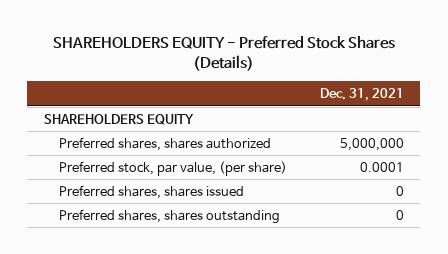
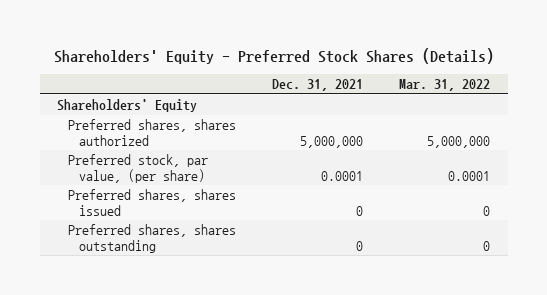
[52,35,395,72] SHAREHOLDERS EQUITY - Preferred Stock Shares (Details) -> [53,47,494,64] Shareholders' Equity - Preferred Stock Shares (Details)
none -> [399,79,491,92] Mar. 31, 2022
[43,113,194,125] SHAREHOLDERS EQUITY -> [57,99,198,113] Shareholders' Equity

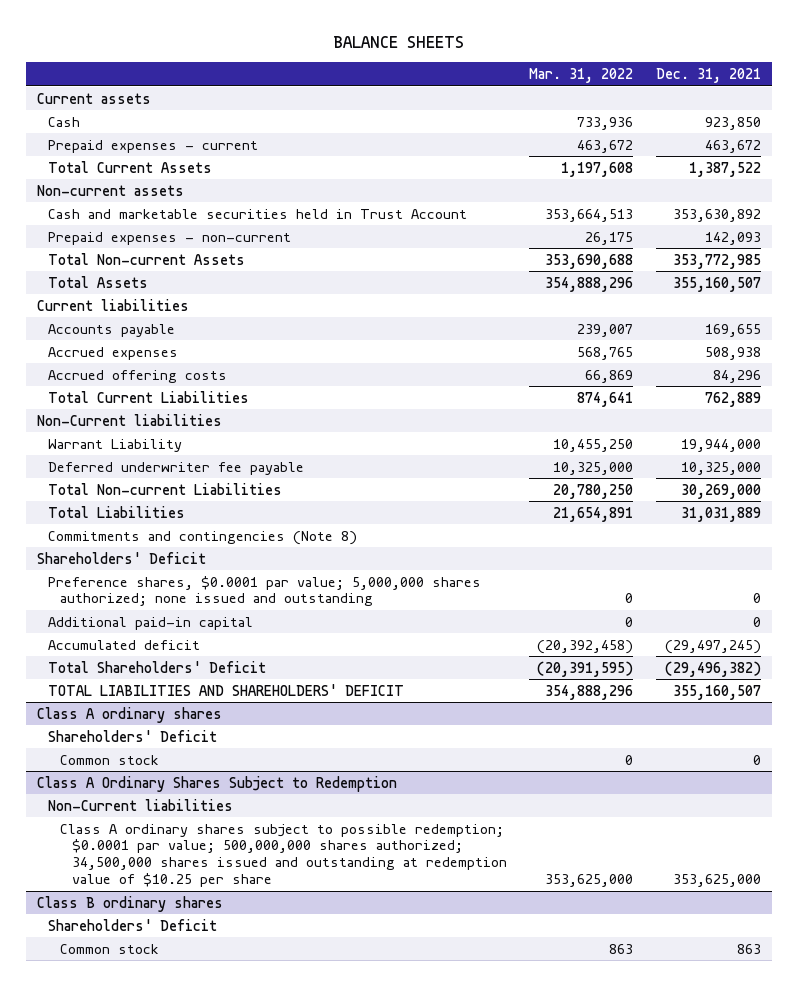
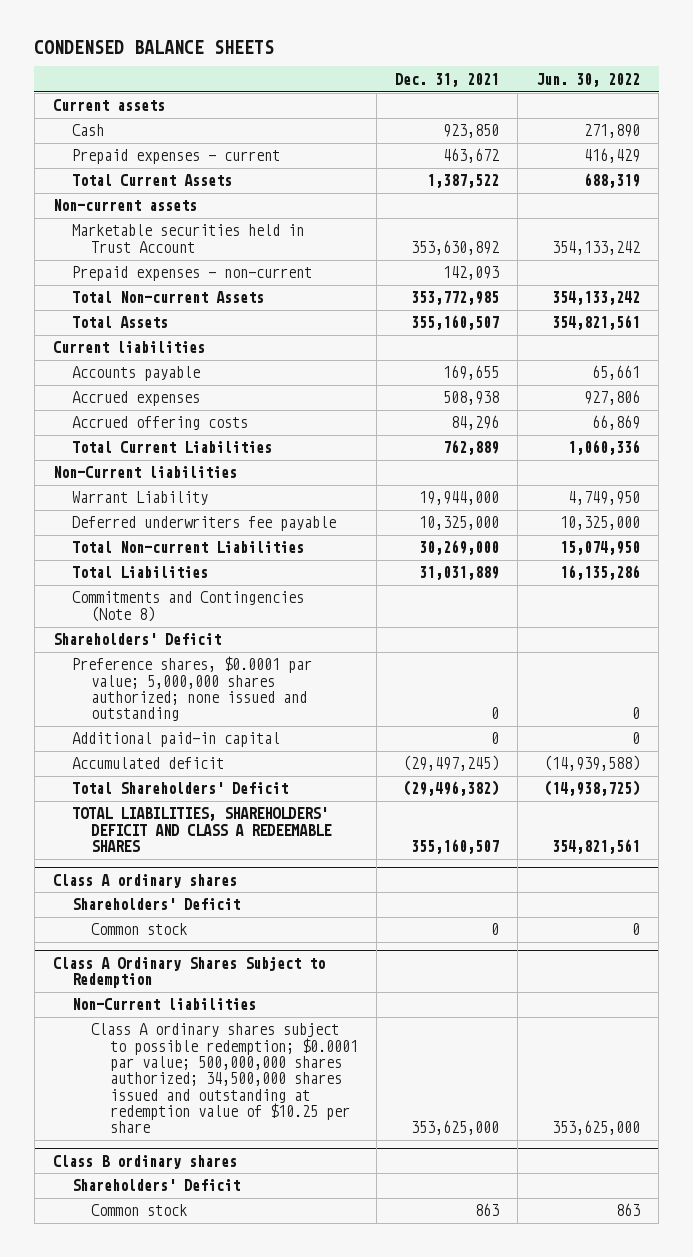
[332,35,464,48] BALANCE SHEETS -> [34,39,275,54] CONDENSED BALANCE SHEETS
[529,68,634,84] Mar. 31, 2022 -> none
none -> [536,72,641,87] Jun. 30, 2022
[48,208,468,219] Cash and marketable securities held in Trust Account -> [71,224,304,253] Marketable securities held in Trust Account
[48,461,305,475] Deferred underwriter fee payable -> [71,516,336,532] Deferred underwriters fee payable
[48,530,358,545] Commitments and contingencies (Note 8) -> [71,591,304,622] Commitments and Contingencies (Note 8)
[48,683,405,696] TOTAL LIABILITIES AND SHAREHOLDERS' DEFICIT -> [71,807,332,853] TOTAL LIABILITIES, SHAREHOLDERS' DEFICIT AND CLASS A REDEEMABLE SHARES

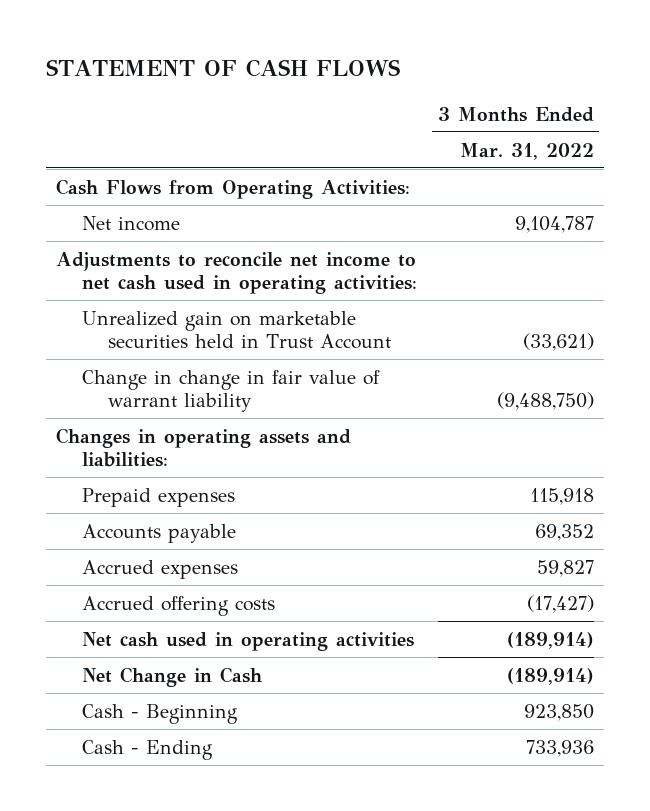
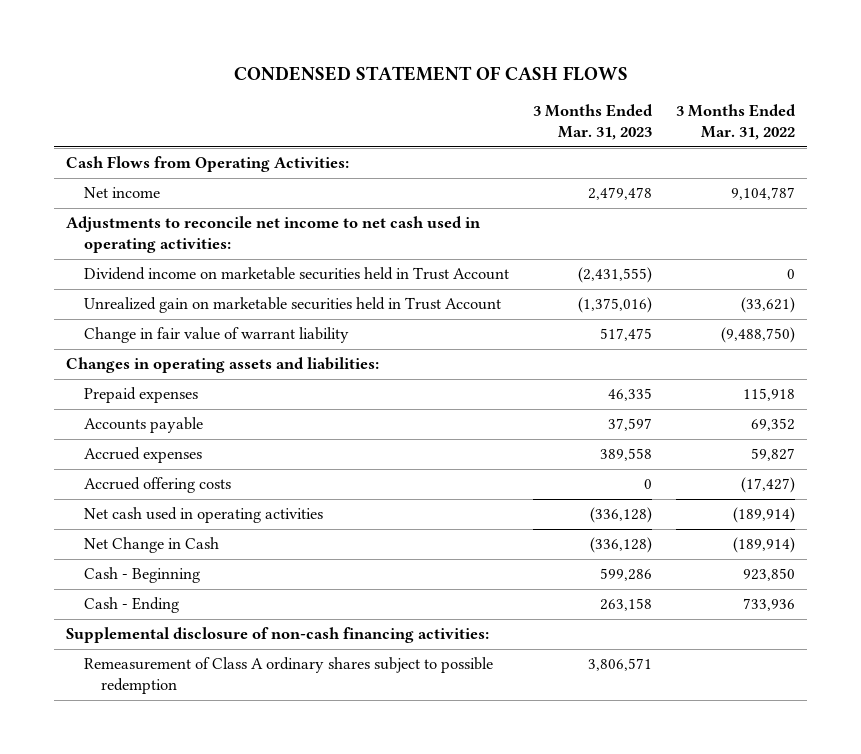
[46,59,401,78] STATEMENT OF CASH FLOWS -> [233,65,628,81] CONDENSED STATEMENT OF CASH FLOWS
none -> [532,104,653,141] 3 Months Ended Mar. 31, 2023
none -> [83,267,509,281] Dividend income on marketable securities held in Trust Account
[82,369,381,412] Change in change in fair value of warrant liability -> [83,327,349,344] Change in fair value of warrant liability
none -> [66,627,490,644] Supplemental disclosure of non-cash financing activities:
none -> [83,657,493,695] Remeasurement of Class A ordinary shares subject to possible redemption

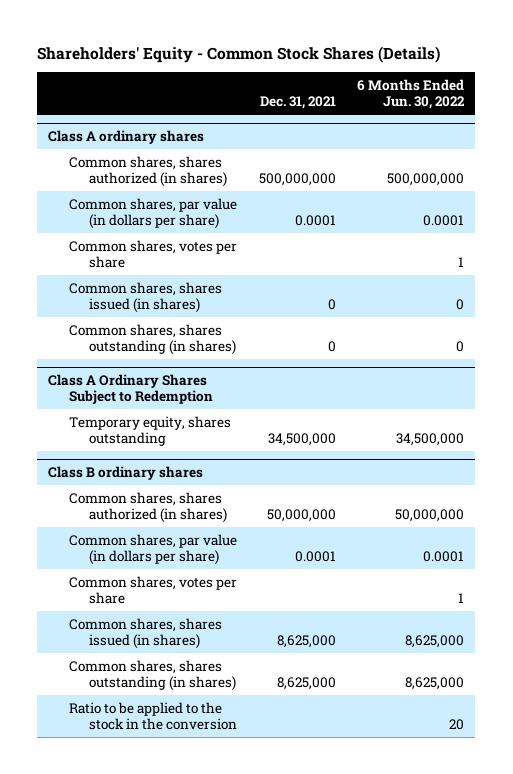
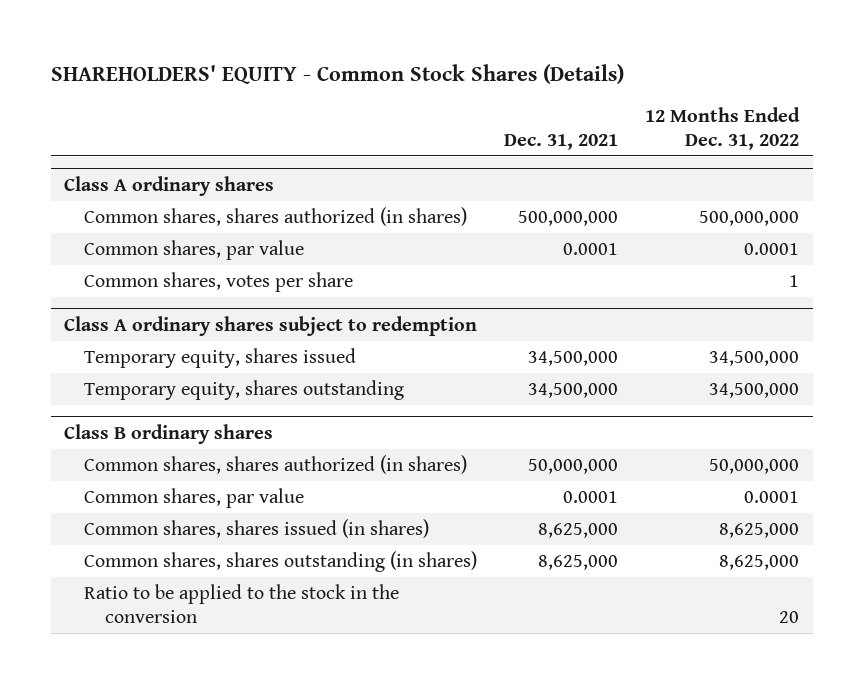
[37,45,441,63] Shareholders' Equity - Common Stock Shares (Details) -> [50,63,624,84] SHAREHOLDERS' EQUITY - Common Stock Shares (Details)
[357,78,466,110] 6 Months Ended Jun. 30, 2022 -> none
none -> [645,106,801,150] 12 Months Ended Dec. 31, 2022
[68,197,237,230] Common shares, par value (in dollars per share) -> [84,239,305,260] Common shares, par value
[68,281,222,314] Common shares, shares issued (in shares) -> none
[68,323,236,356] Common shares, shares outstanding (in shares) -> none
[48,373,213,405] Class A Ordinary Shares Subject to Redemption -> [64,315,478,336] Class A ordinary shares subject to redemption
none -> [84,347,357,368] Temporary equity, shares issued
[68,575,237,605] Common shares, votes per share -> none
[68,533,237,566] Common shares, par value (in dollars per share) -> [84,487,305,508] Common shares, par value

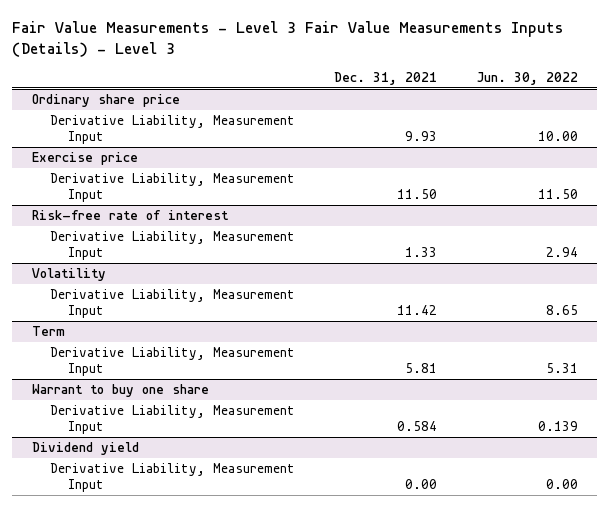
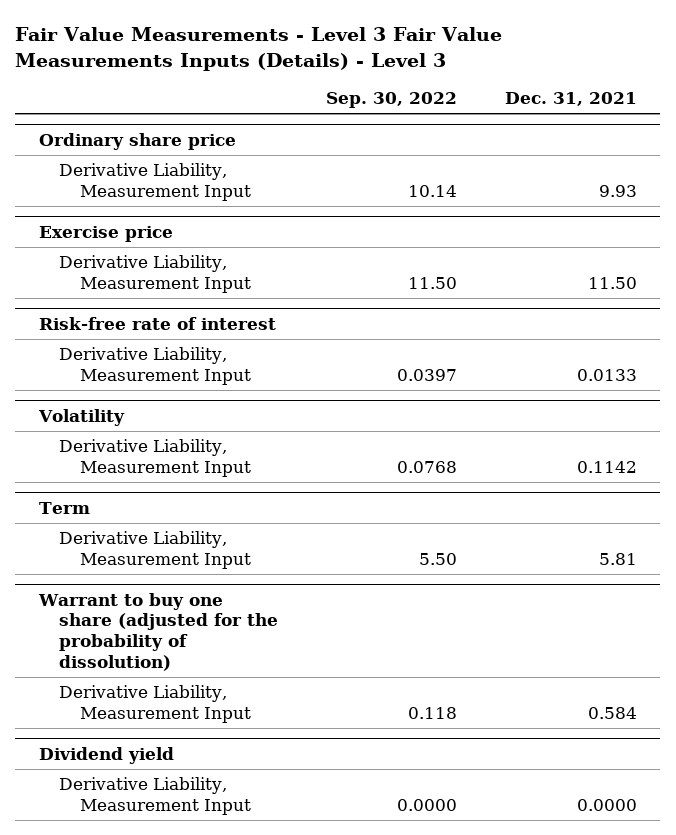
[476,71,578,85] Jun. 30, 2022 -> none
none -> [325,92,457,109] Sep. 30, 2022
[405,246,438,257] 1.33 -> [576,369,637,382] 0.0133
[397,304,438,315] 11.42 -> [576,461,637,474] 0.1142
[31,384,209,398] Warrant to buy one share -> [37,592,279,672] Warrant to buy one share (adjusted for the probability of dissolution)
[405,478,438,489] 0.00 -> [576,799,637,812] 0.0000

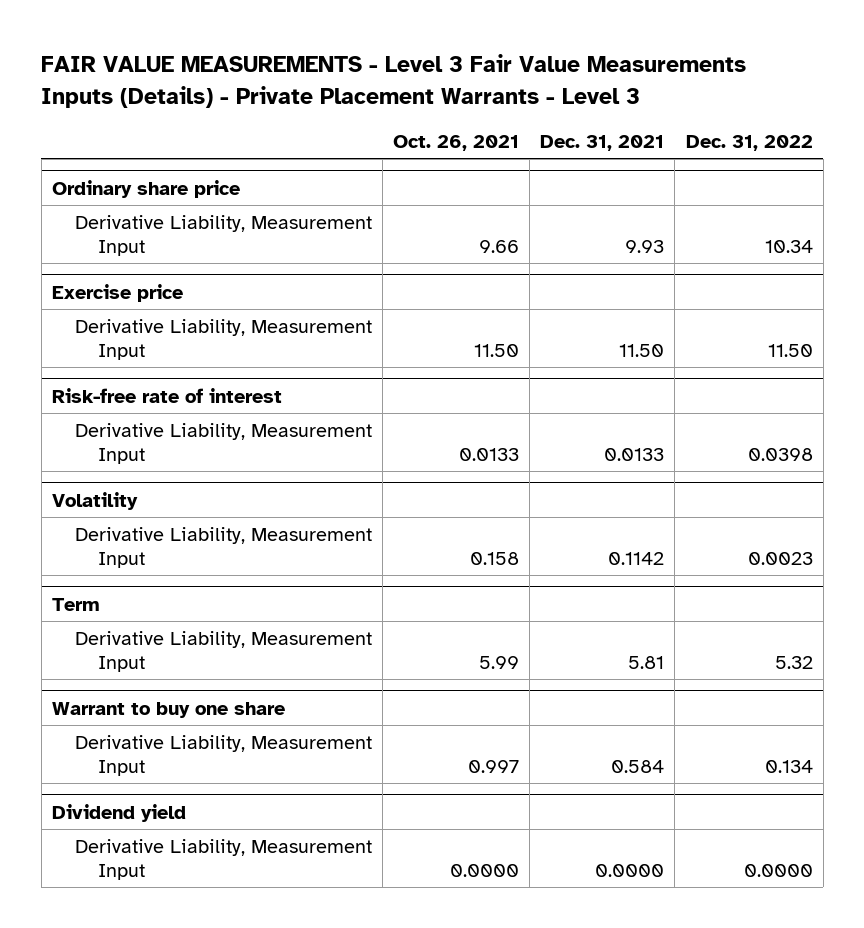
[15,26,503,71] Fair Value Measurements - Level 3 Fair Value Measurements Inputs (Details) - Level 3 -> [41,54,747,108] FAIR VALUE MEASUREMENTS - Level 3 Fair Value Measurements Inputs (Details) - Private Placement Warrants - Level 3
[325,92,457,109] Sep. 30, 2022 -> none
none -> [393,134,520,151] Oct. 26, 2021
none -> [685,134,813,151] Dec. 31, 2022
[37,592,279,672] Warrant to buy one share (adjusted for the probability of dissolution) -> [51,701,285,718] Warrant to buy one share

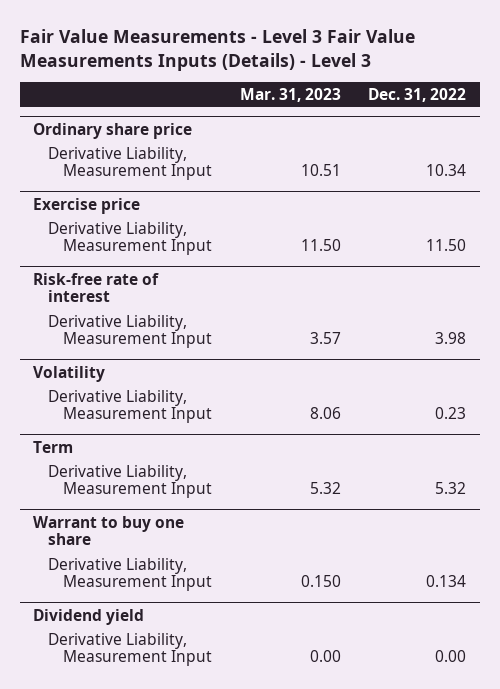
[41,54,747,108] FAIR VALUE MEASUREMENTS - Level 3 Fair Value Measurements Inputs (Details) - Private Placement Warrants - Level 3 -> [19,29,415,72] Fair Value Measurements - Level 3 Fair Value Measurements Inputs (Details) - Level 3
[393,134,520,151] Oct. 26, 2021 -> none
[540,134,665,151] Dec. 31, 2021 -> none
none -> [239,87,341,102] Mar. 31, 2023
[747,447,813,461] 0.0398 -> [435,332,467,345] 3.98
[747,551,813,565] 0.0023 -> [435,407,467,420] 0.23
[743,863,813,877] 0.0000 -> [435,650,467,663] 0.00

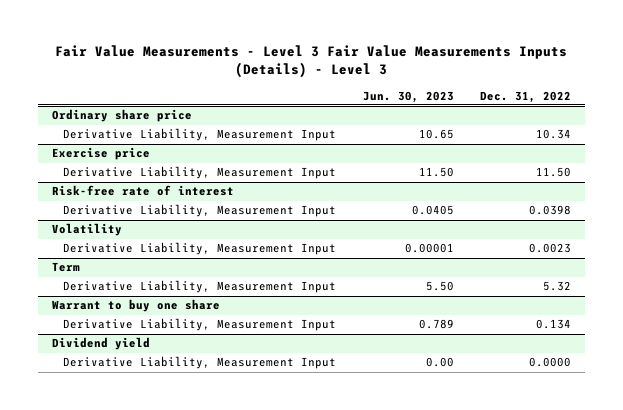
[239,87,341,102] Mar. 31, 2023 -> none
none -> [362,90,454,103] Jun. 30, 2023
[435,332,467,345] 3.98 -> [529,205,572,216] 0.0398
[435,407,467,420] 0.23 -> [529,243,572,254] 0.0023
[435,650,467,663] 0.00 -> [529,357,572,368] 0.0000

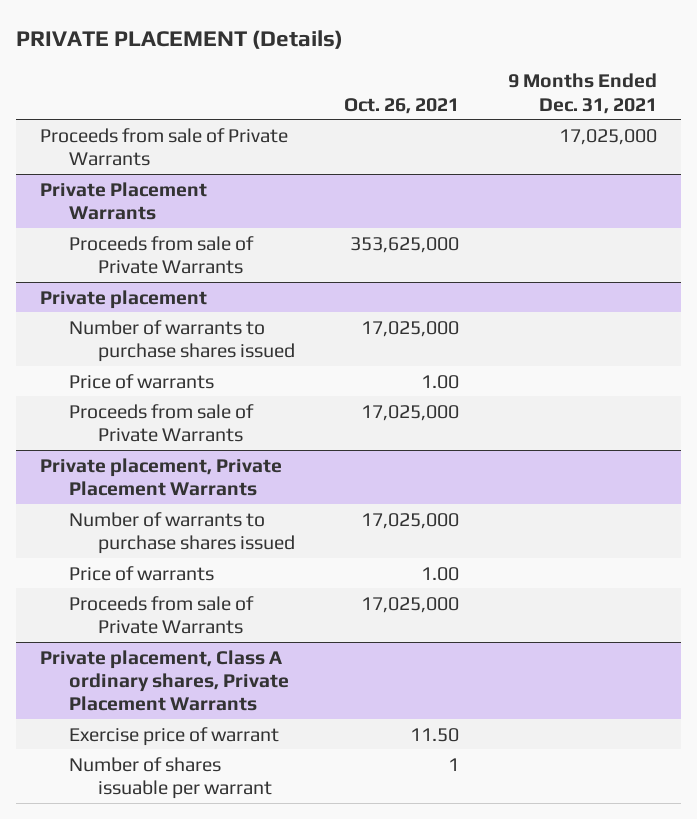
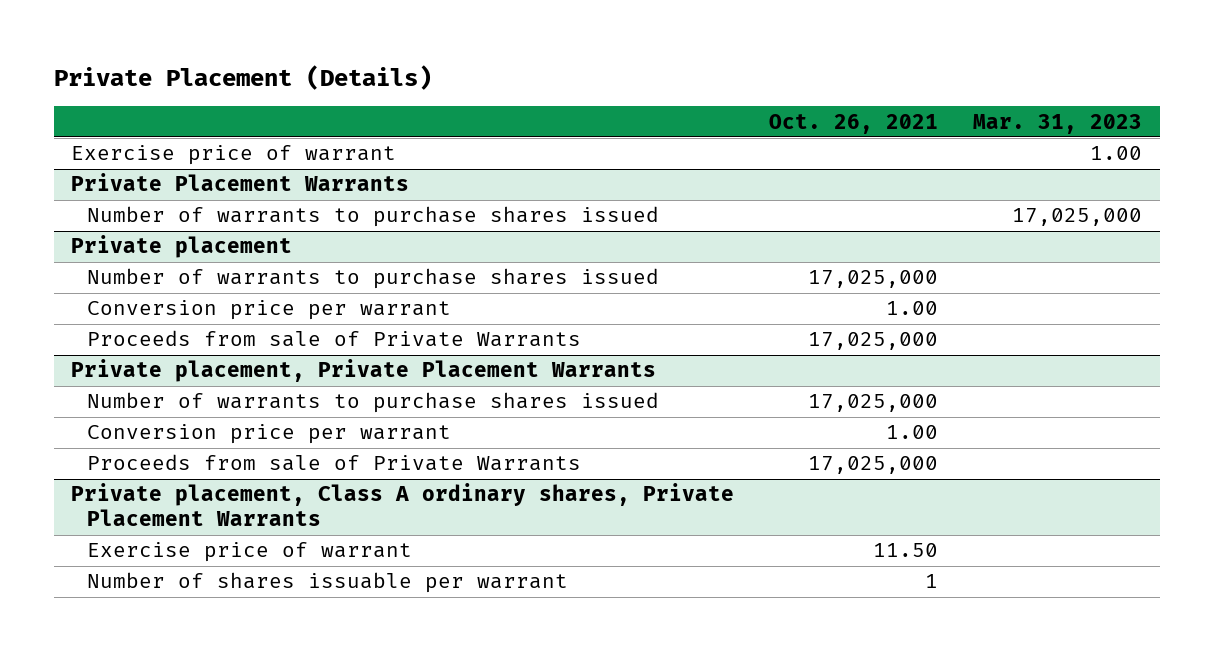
[16,30,344,50] PRIVATE PLACEMENT (Details) -> [54,64,433,90] Private Placement (Details)
[508,73,658,114] 9 Months Ended Dec. 31, 2021 -> none
none -> [973,113,1143,134] Mar. 31, 2023
[40,127,289,166] Proceeds from sale of Private Warrants -> none
none -> [71,145,397,166] Exercise price of warrant
[69,235,255,274] Proceeds from sale of Private Warrants -> none
none -> [87,206,660,228] Number of warrants to purchase shares issued
[69,373,215,389] Price of warrants -> [87,300,452,321] Conversion price per warrant
[69,565,215,581] Price of warrants -> [87,424,452,445] Conversion price per warrant

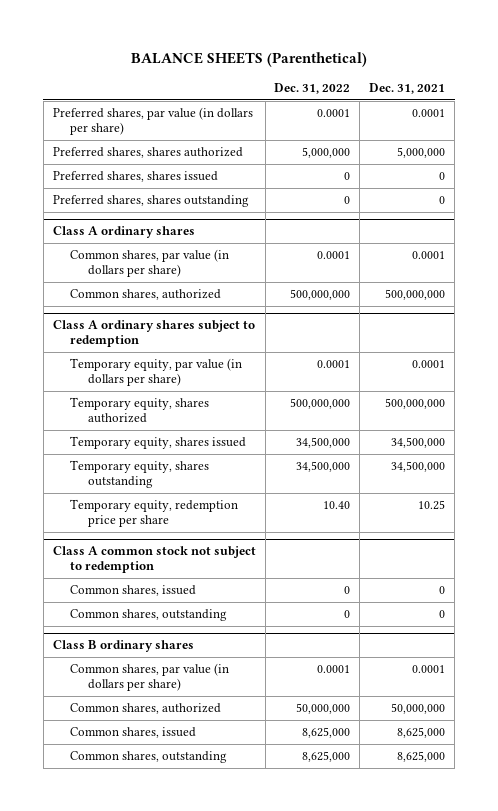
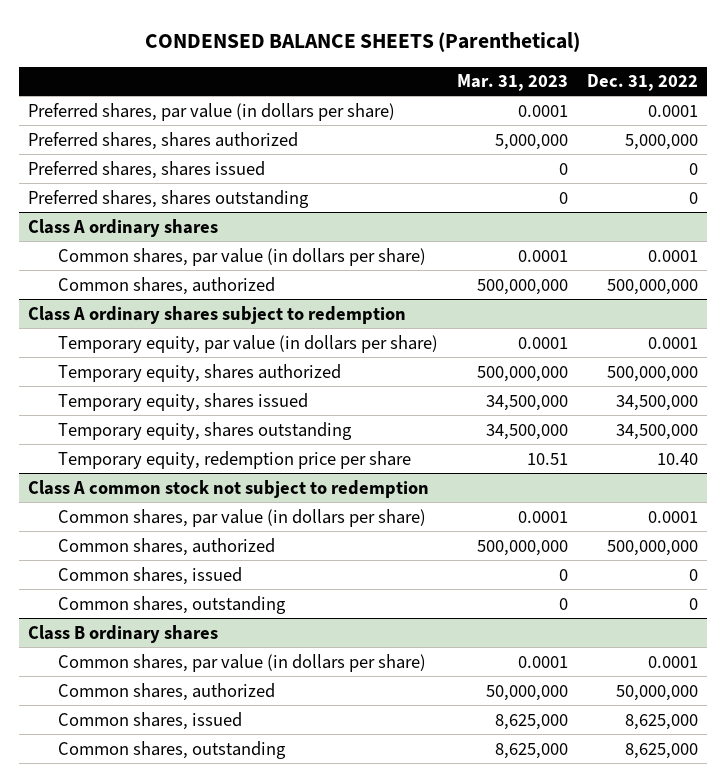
[130,52,367,68] BALANCE SHEETS (Parenthetical) -> [144,31,580,52] CONDENSED BALANCE SHEETS (Parenthetical)
[369,82,446,94] Dec. 31, 2021 -> none
none -> [456,74,568,92] Mar. 31, 2023
none -> [58,508,427,527] Common shares, par value (in dollars per share)
none -> [58,537,276,556] Common shares, authorized

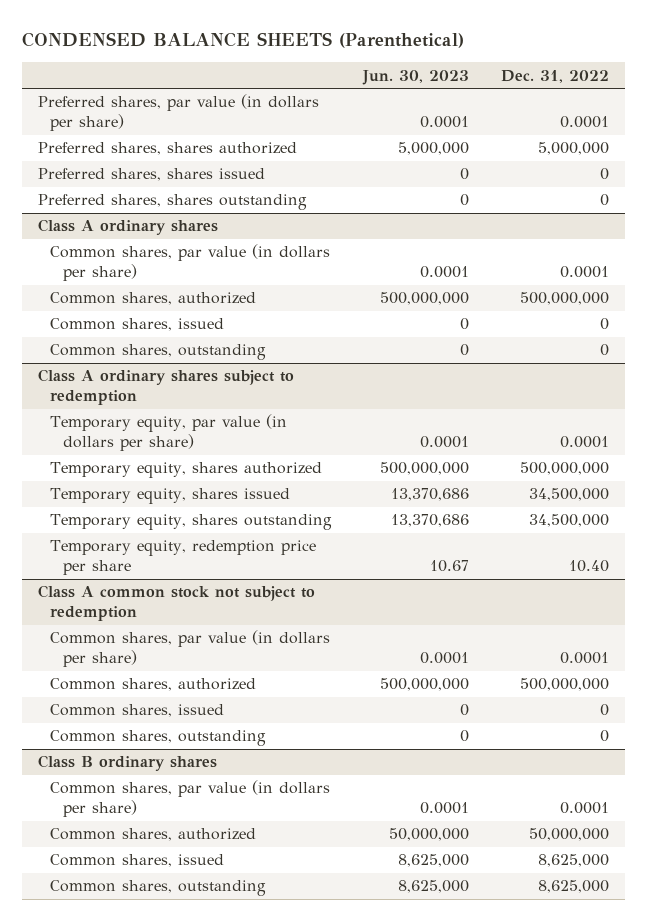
[456,74,568,92] Mar. 31, 2023 -> none
none -> [361,69,469,85] Jun. 30, 2023
none -> [50,318,225,332] Common shares, issued
none -> [50,344,267,361] Common shares, outstanding

